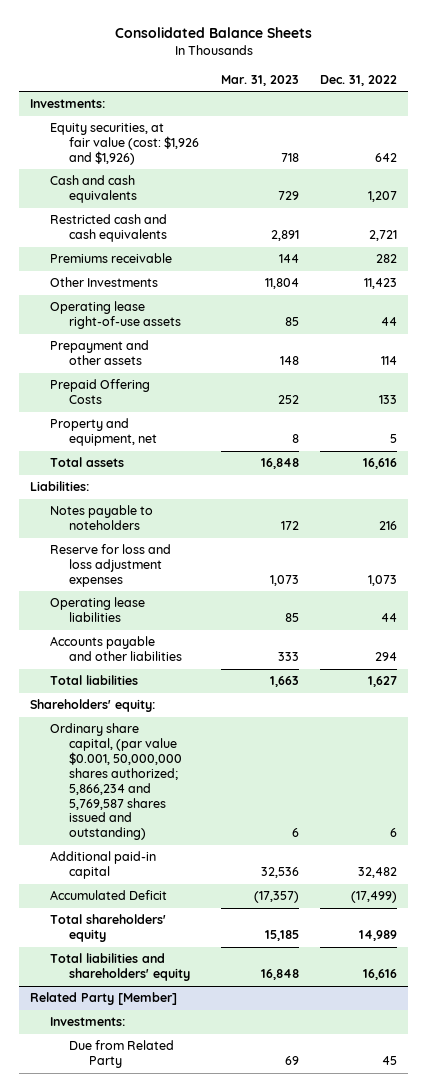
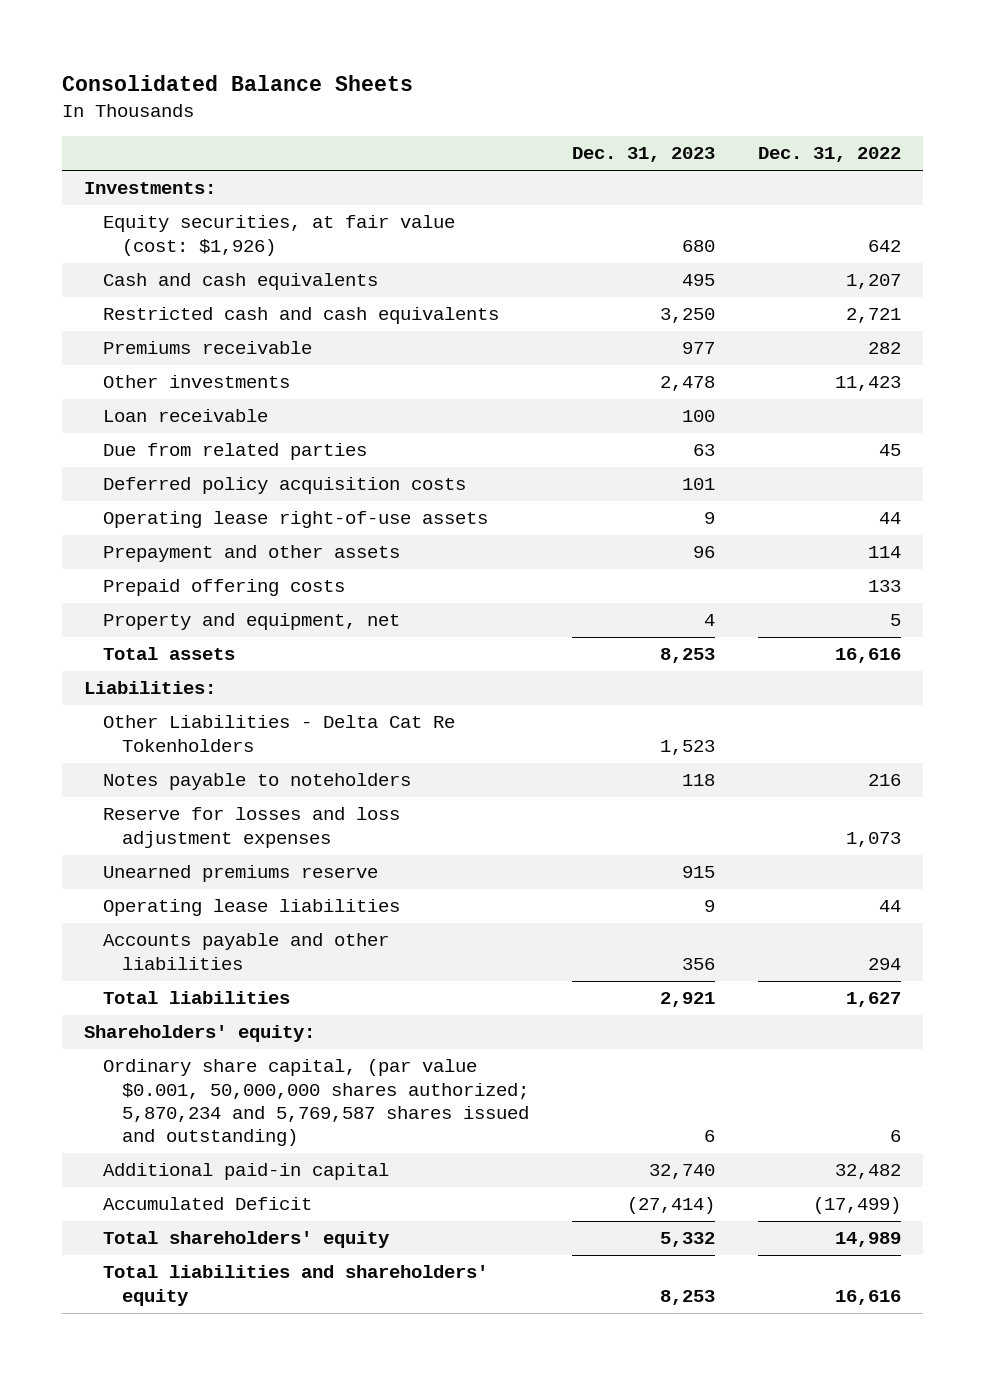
[220,74,299,86] Mar. 31, 2023 -> none
none -> [572,147,716,163] Dec. 31, 2023
[49,123,200,165] Equity securities, at fair value (cost: $1,926 and $1,926) -> [103,215,456,256] Equity securities, at fair value (cost: $1,926)
[49,277,158,288] Other Investments -> [103,375,291,389] Other investments
none -> [103,409,269,423] Loan receivable
none -> [103,443,368,461] Due from related parties
none -> [103,477,467,495] Deferred policy acquisition costs
[49,379,150,405] Prepaid Offering Costs -> [103,579,346,597] Prepaid offering costs
none -> [103,715,456,752] Other Liabilities - Delta Cat Re Tokenholders
[49,544,171,587] Reserve for loss and loss adjustment expenses -> [103,807,401,848] Reserve for losses and loss adjustment expenses
none -> [103,865,379,883] Unearned premiums reserve
[49,723,183,841] Ordinary share capital, (par value $0.001, 50,000,000 shares authorized; 5,866,234 and 5,769,587 shares issued and outstanding) -> [103,1059,530,1147] Ordinary share capital, (par value $0.001, 50,000,000 shares authorized; 5,870,234 and 5,769,587 shares issued and outstanding)
[29,992,177,1006] Related Party [Member] -> none
[49,1017,125,1027] Investments: -> none
[69,1040,175,1069] Due from Related Party -> none

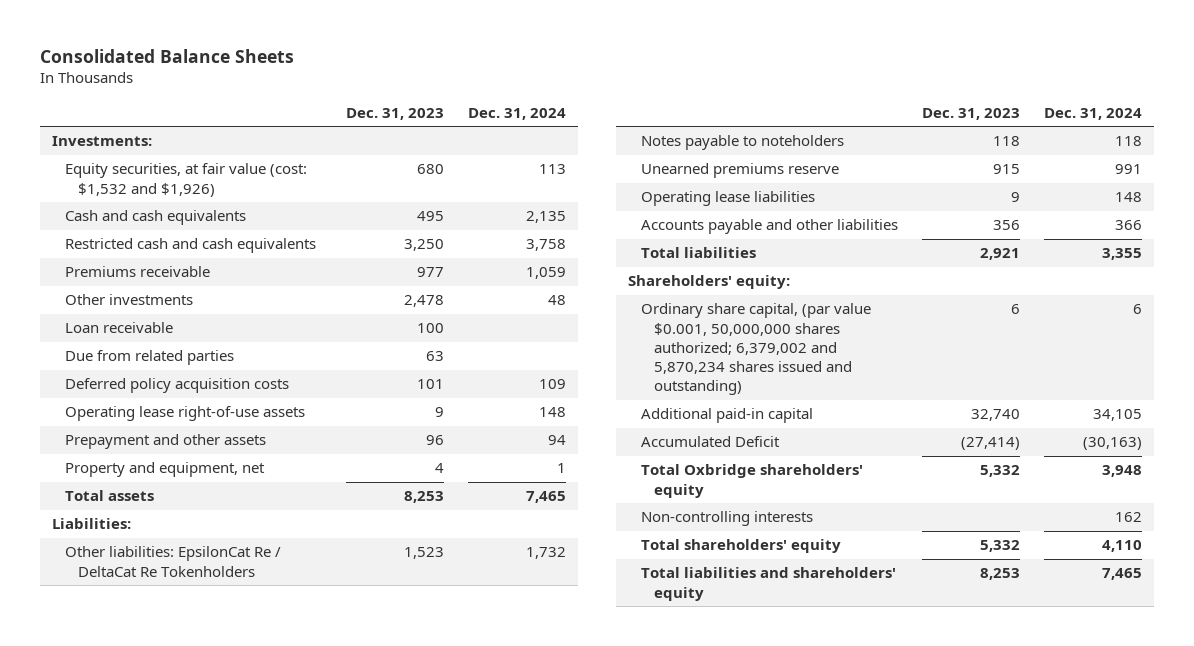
[758,147,902,163] Dec. 31, 2022 -> none
none -> [468,107,567,120] Dec. 31, 2024
[103,215,456,256] Equity securities, at fair value (cost: $1,926) -> [65,163,308,197] Equity securities, at fair value (cost: $1,532 and $1,926)
[103,579,346,597] Prepaid offering costs -> none
[103,715,456,752] Other Liabilities - Delta Cat Re Tokenholders -> [65,546,282,577] Other liabilities: EpsilonCat Re / DeltaCat Re Tokenholders
[103,807,401,848] Reserve for losses and loss adjustment expenses -> none
[103,1059,530,1147] Ordinary share capital, (par value $0.001, 50,000,000 shares authorized; 5,870,234 and 5,769,587 shares issued and outstanding) -> [640,303,871,396] Ordinary share capital, (par value $0.001, 50,000,000 shares authorized; 6,379,002 and 5,870,234 shares issued and outstanding)
none -> [640,464,863,498] Total Oxbridge shareholders' equity
none -> [640,511,813,527] Non-controlling interests

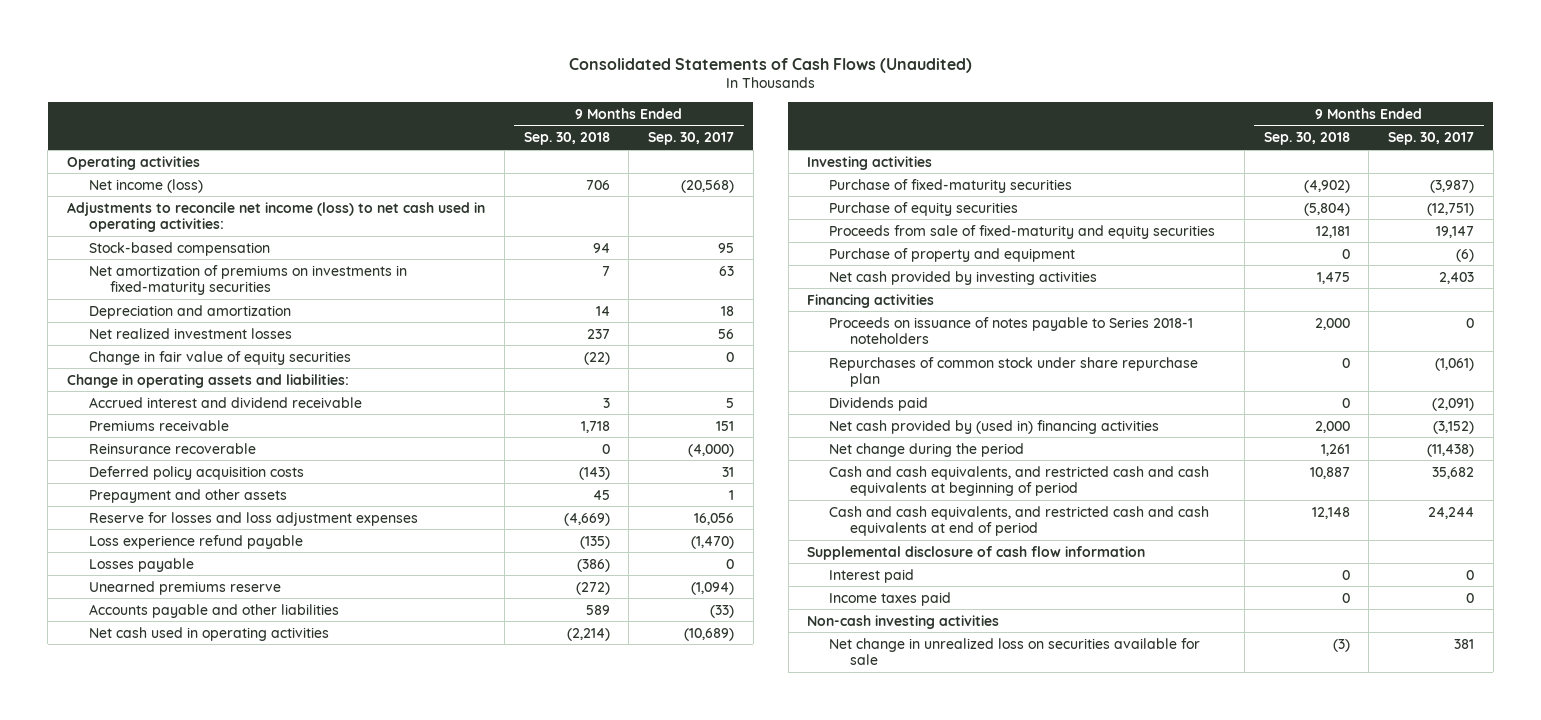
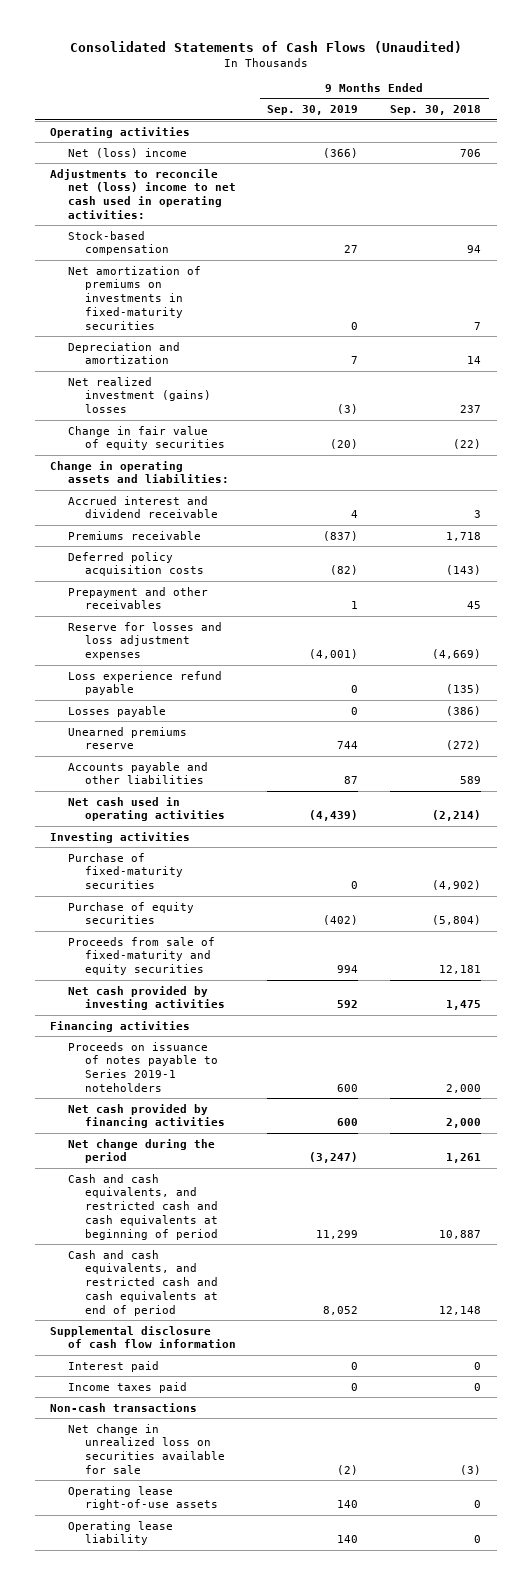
[648,132,735,146] Sep. 30, 2017 -> none
none -> [267,105,359,116] Sep. 30, 2019
[88,178,203,193] Net income (loss) -> [67,147,187,158] Net (loss) income
[67,201,486,233] Adjustments to reconcile net income (loss) to net cash used in operating activities: -> [50,168,236,219] Adjustments to reconcile net (loss) income to net cash used in operating activities:
[88,327,292,339] Net realized investment losses -> [67,376,212,414] Net realized investment (gains) losses
[88,442,256,454] Reinsurance recoverable -> none
[88,488,287,503] Prepayment and other assets -> [67,586,208,610] Prepayment and other receivables
[828,247,1075,262] Purchase of property and equipment -> none
[828,356,1198,388] Repurchases of common stock under share repurchase plan -> none
[828,396,928,411] Dividends paid -> none
[828,316,1193,345] Proceeds on issuance of notes payable to Series 2018-1 noteholders -> [67,1041,219,1092] Proceeds on issuance of notes payable to Series 2019-1 noteholders
[828,419,1159,434] Net cash provided by (used in) financing activities -> [67,1103,226,1129] Net cash provided by financing activities
[807,614,1000,629] Non-cash investing activities -> [50,1402,198,1412] Non-cash transactions
none -> [67,1485,219,1511] Operating lease right-of-use assets
none -> [67,1520,173,1546] Operating lease liability

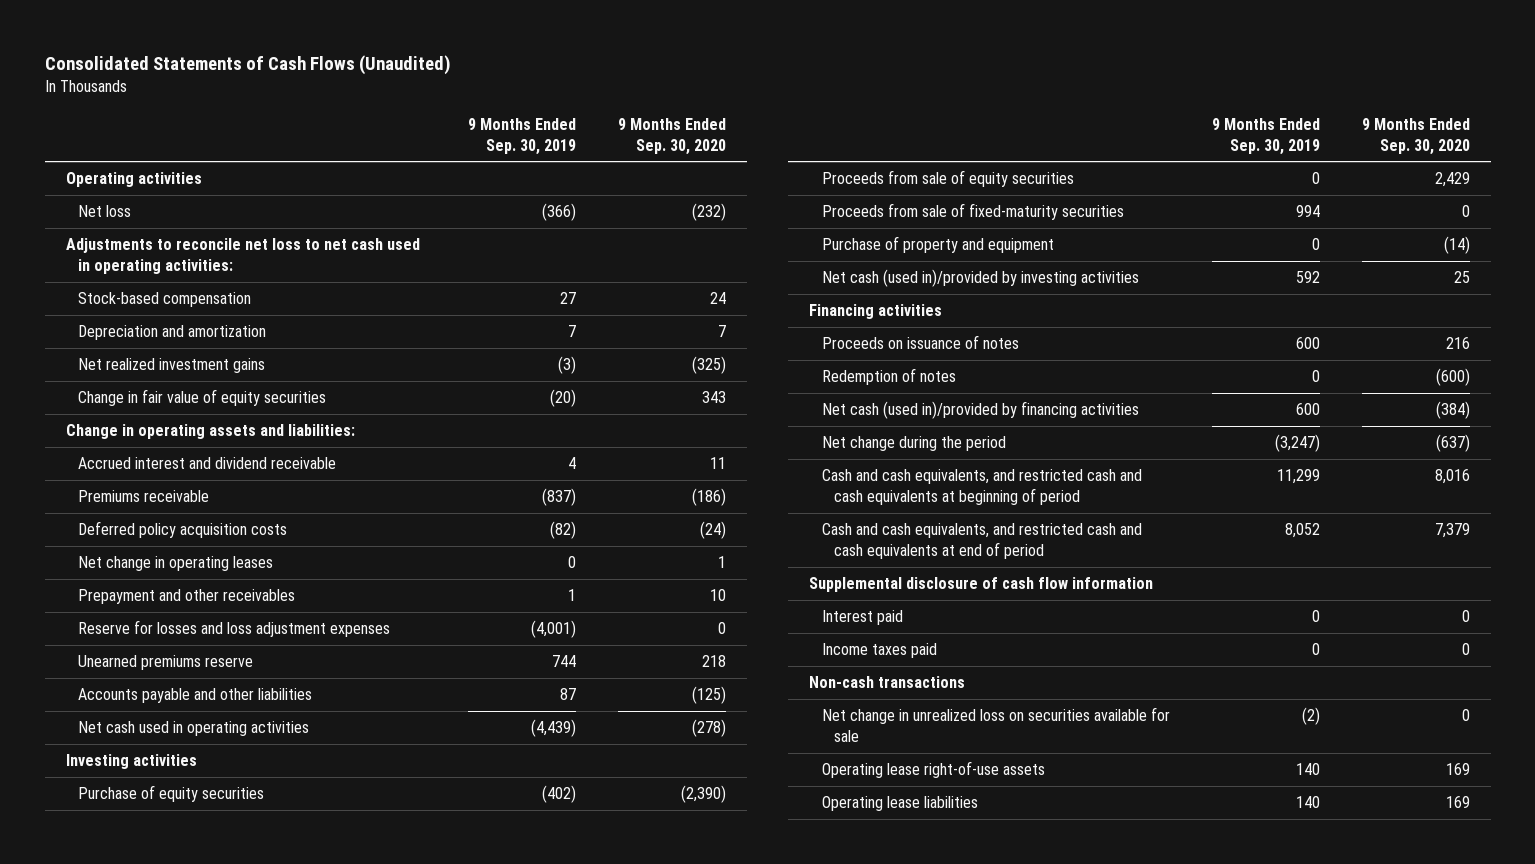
[389,105,481,116] Sep. 30, 2018 -> none
none -> [618,118,727,155] 9 Months Ended Sep. 30, 2020
[67,147,187,158] Net (loss) income -> [78,205,132,218] Net loss
[50,168,236,219] Adjustments to reconcile net (loss) income to net cash used in operating activities: -> [65,238,420,274] Adjustments to reconcile net loss to net cash used in operating activities:
[67,265,201,330] Net amortization of premiums on investments in fixed-maturity securities -> none
[67,376,212,414] Net realized investment (gains) losses -> [78,358,266,374] Net realized investment gains
none -> [78,556,274,572] Net change in operating leases
[67,670,222,696] Loss experience refund payable -> none
[67,705,166,717] Losses payable -> none
[67,852,184,890] Purchase of fixed-maturity securities -> none
none -> [821,170,1074,188] Proceeds from sale of equity securities
[67,936,215,976] Proceeds from sale of fixed-maturity and equity securities -> [821,203,1124,221] Proceeds from sale of fixed-maturity securities
none -> [821,236,1054,254] Purchase of property and equipment
[67,985,226,1011] Net cash provided by investing activities -> [821,269,1139,288] Net cash (used in)/provided by investing activities
[67,1041,219,1092] Proceeds on issuance of notes payable to Series 2019-1 noteholders -> [821,335,1019,350] Proceeds on issuance of notes
none -> [821,368,956,386] Redemption of notes
[67,1103,226,1129] Net cash provided by financing activities -> [821,401,1139,420] Net cash (used in)/provided by financing activities
[67,1520,173,1546] Operating lease liability -> [821,796,978,812] Operating lease liabilities

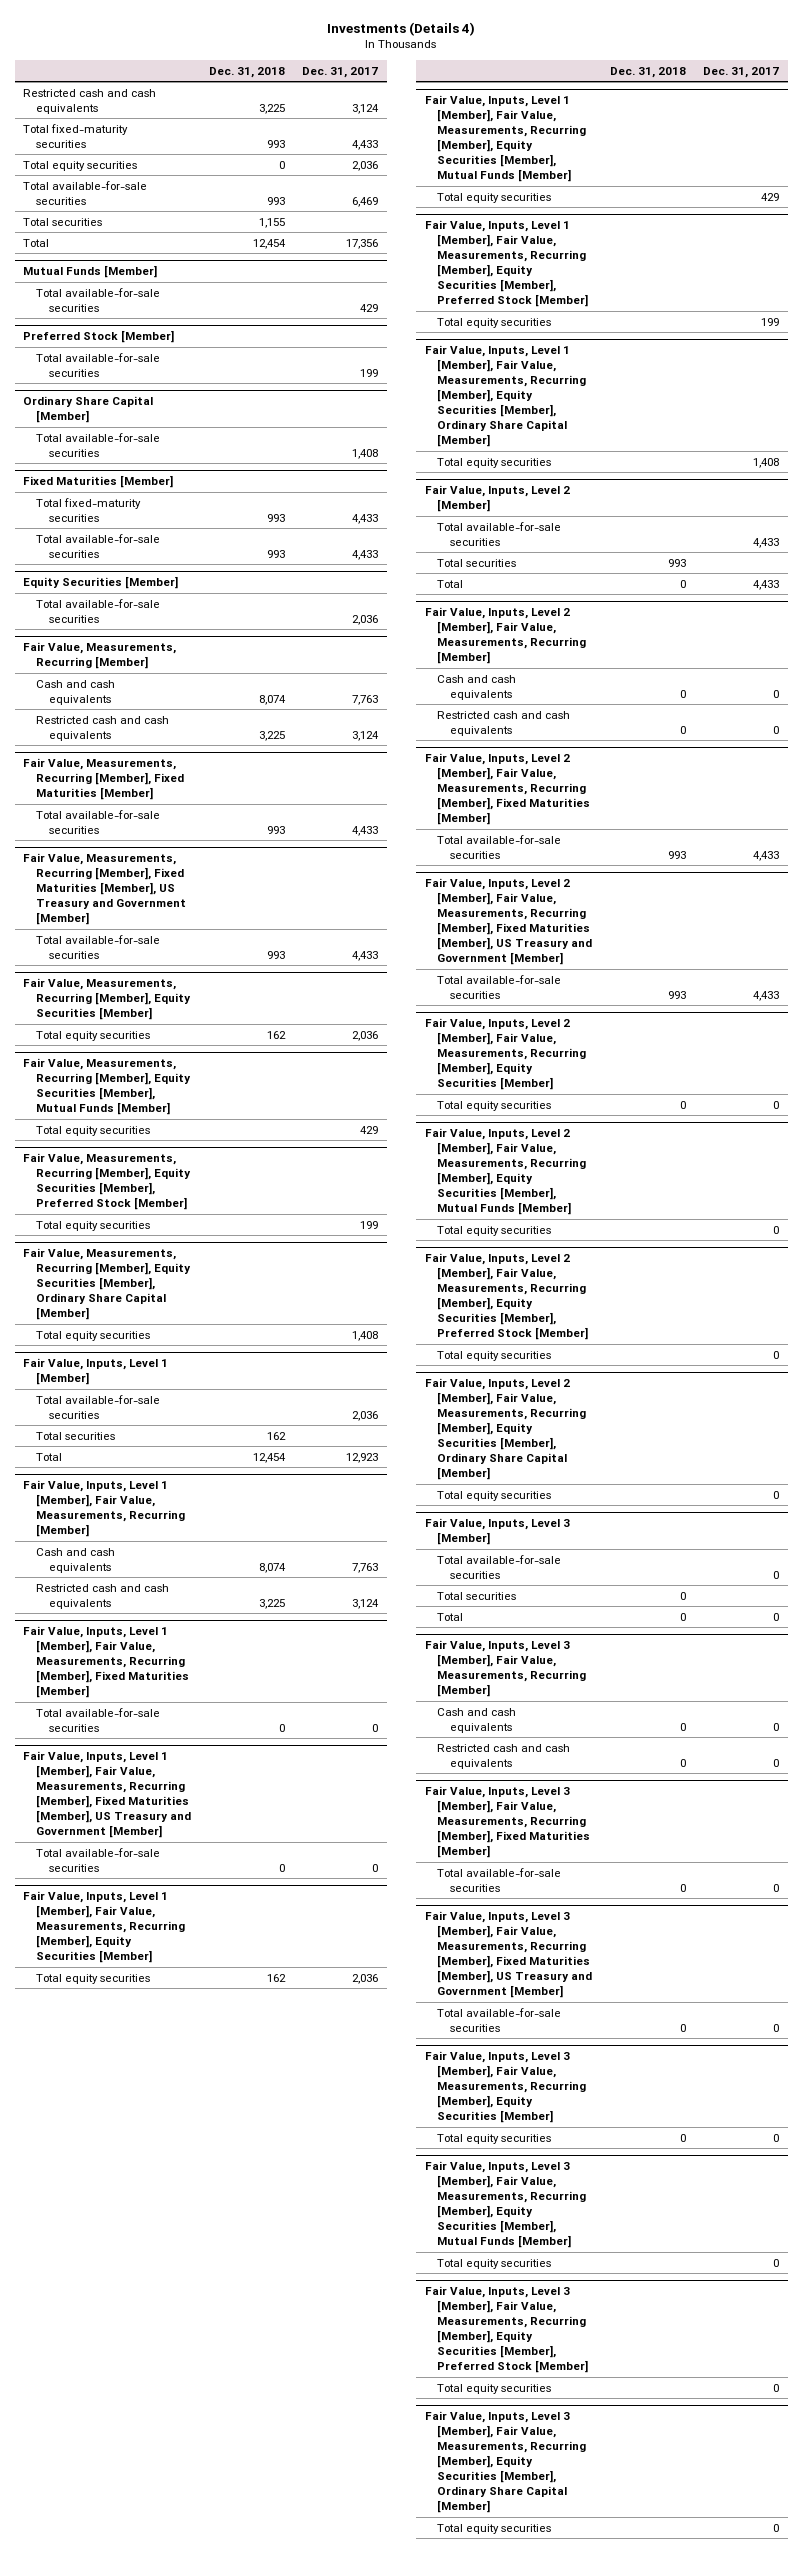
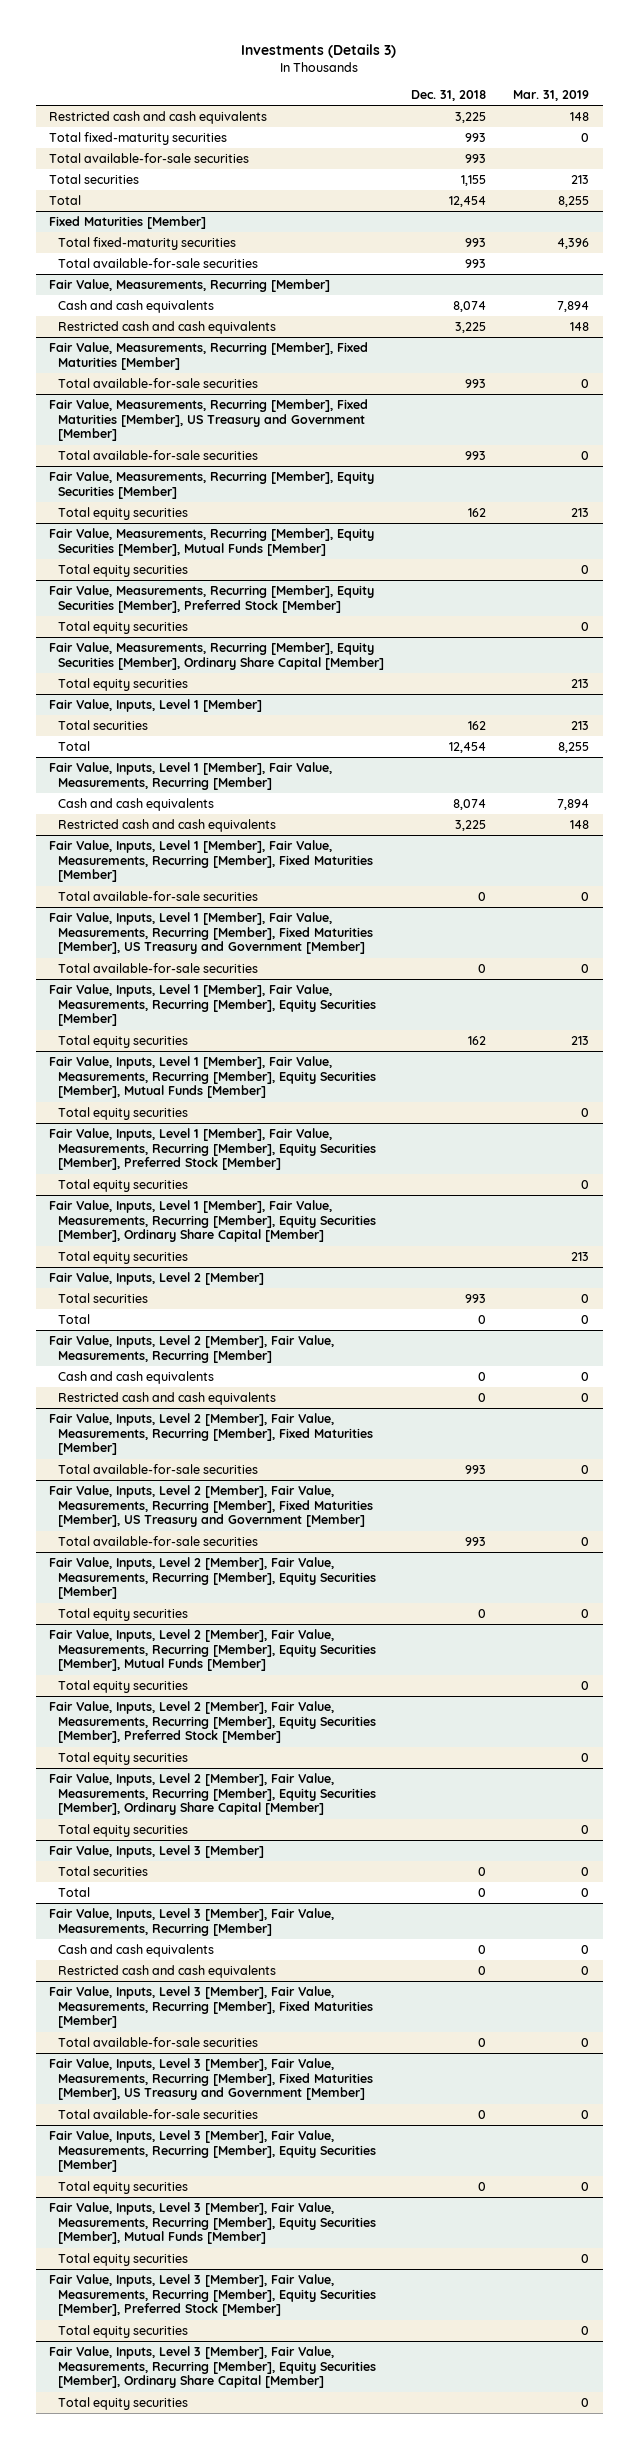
[327,21,476,36] Investments (Details 4) -> [241,43,397,58] Investments (Details 3)
[302,66,379,78] Dec. 31, 2017 -> none
none -> [513,89,590,101] Mar. 31, 2019
[23,160,138,171] Total equity securities -> none
[23,265,158,279] Mutual Funds [Member] -> none
[36,287,161,312] Total available-for-sale securities -> none
[23,330,175,344] Preferred Stock [Member] -> none
[36,352,161,377] Total available-for-sale securities -> none
[23,396,154,424] Ordinary Share Capital [Member] -> none
[36,432,161,457] Total available-for-sale securities -> none
[23,576,179,590] Equity Securities [Member] -> none
[36,598,161,623] Total available-for-sale securities -> none
[36,1394,161,1419] Total available-for-sale securities -> none
[437,521,562,546] Total available-for-sale securities -> none
[437,1554,562,1579] Total available-for-sale securities -> none

